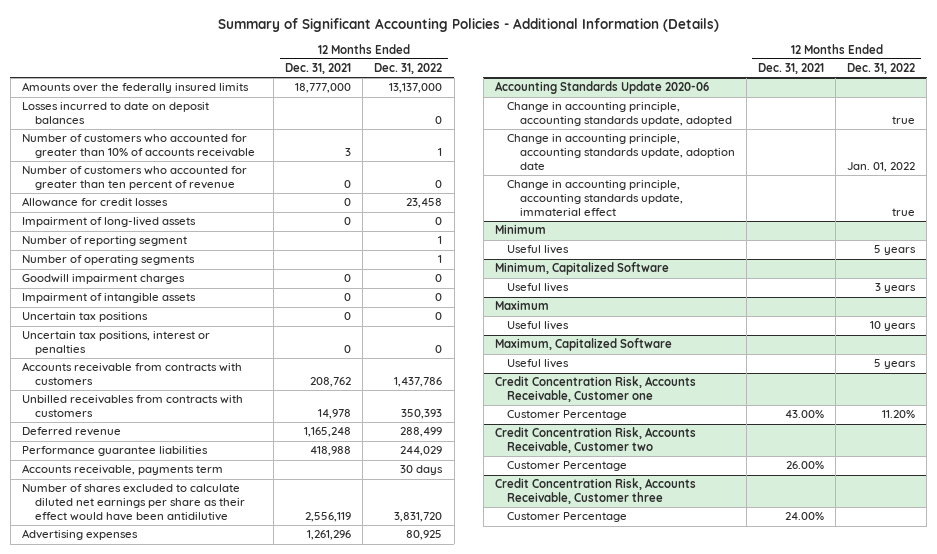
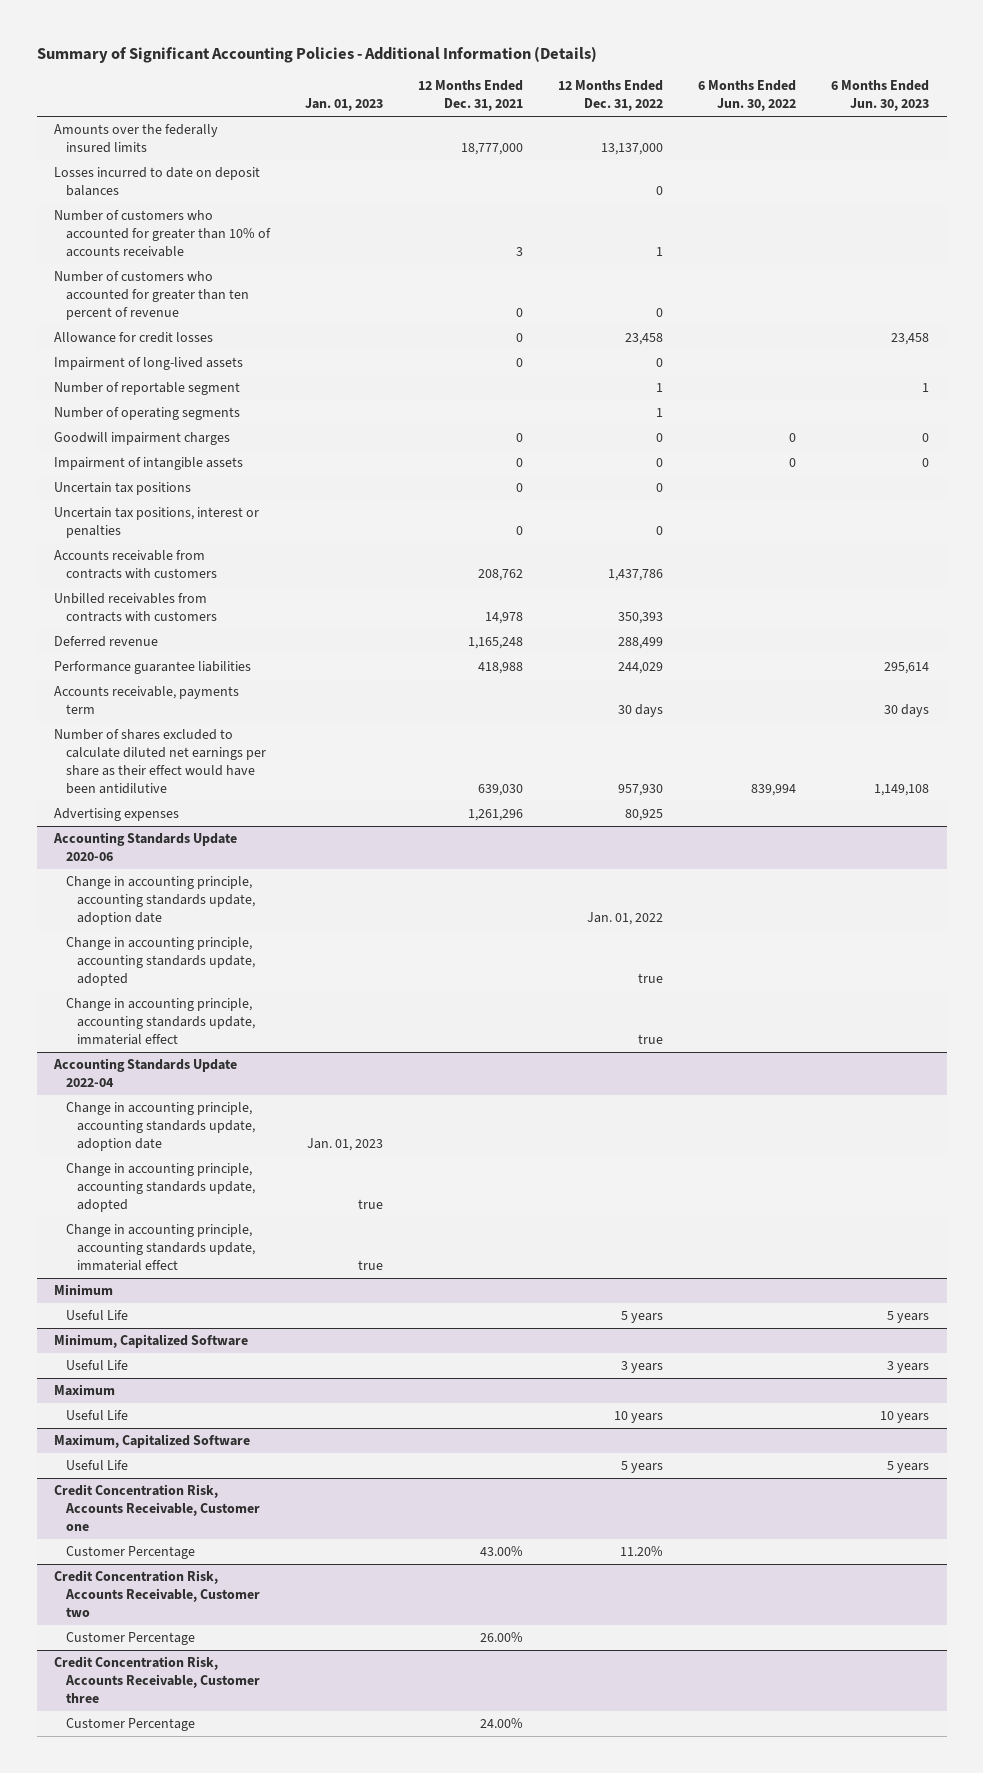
none -> [304,98,383,112] Jan. 01, 2023
none -> [698,80,797,112] 6 Months Ended Jun. 30, 2022
none -> [831,80,930,112] 6 Months Ended Jun. 30, 2023
[22,236,188,247] Number of reporting segment -> [54,382,241,396] Number of reportable segment
[305,511,352,522] 2,556,119 -> [477,784,523,797] 639,030
[394,511,443,522] 3,831,720 -> [617,784,663,797] 957,930
[507,102,732,127] Change in accounting principle, accounting standards update, adopted -> [65,937,255,987] Change in accounting principle, accounting standards update, adopted
none -> [53,1058,238,1088] Accounting Standards Update 2022-04
none -> [65,1102,255,1152] Change in accounting principle, accounting standards update, adoption date
none -> [65,1163,255,1213] Change in accounting principle, accounting standards update, adopted
none -> [65,1224,255,1272] Change in accounting principle, accounting standards update, immaterial effect
[507,245,570,255] Useful lives -> [65,1310,128,1321] Useful Life
[507,283,570,293] Useful lives -> [65,1360,128,1371] Useful Life
[507,321,570,331] Useful lives -> [65,1410,128,1421] Useful Life
[507,359,570,369] Useful lives -> [65,1460,128,1471] Useful Life

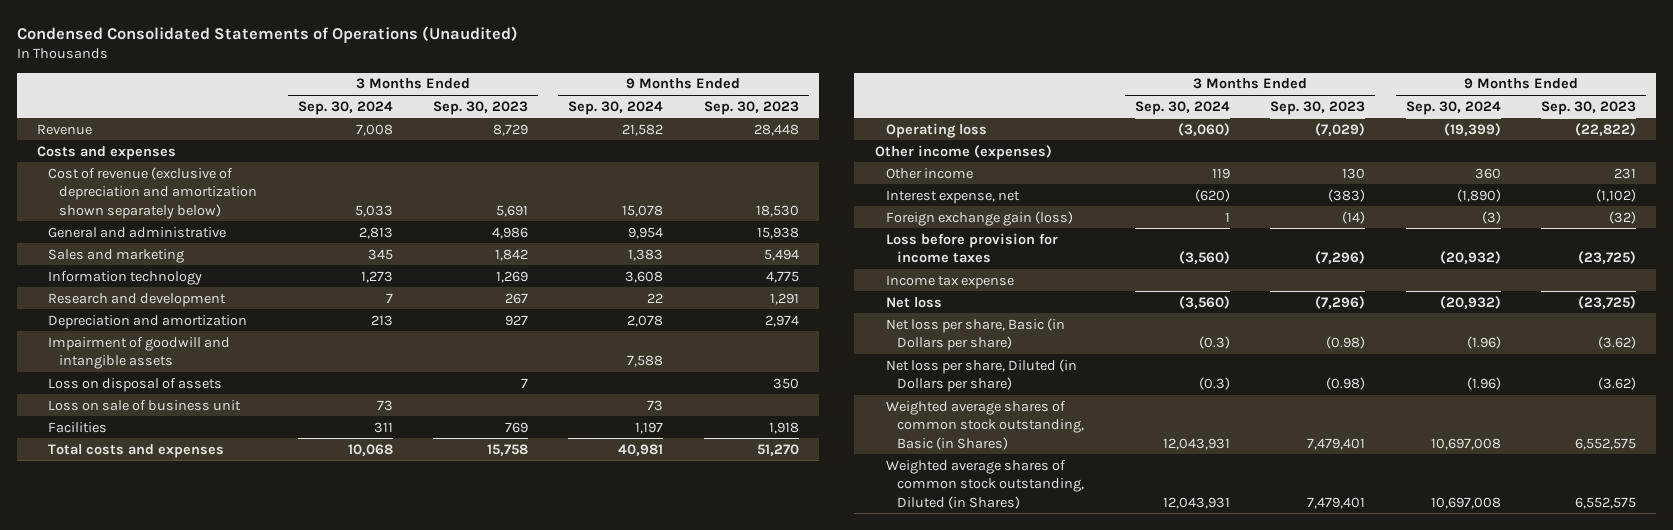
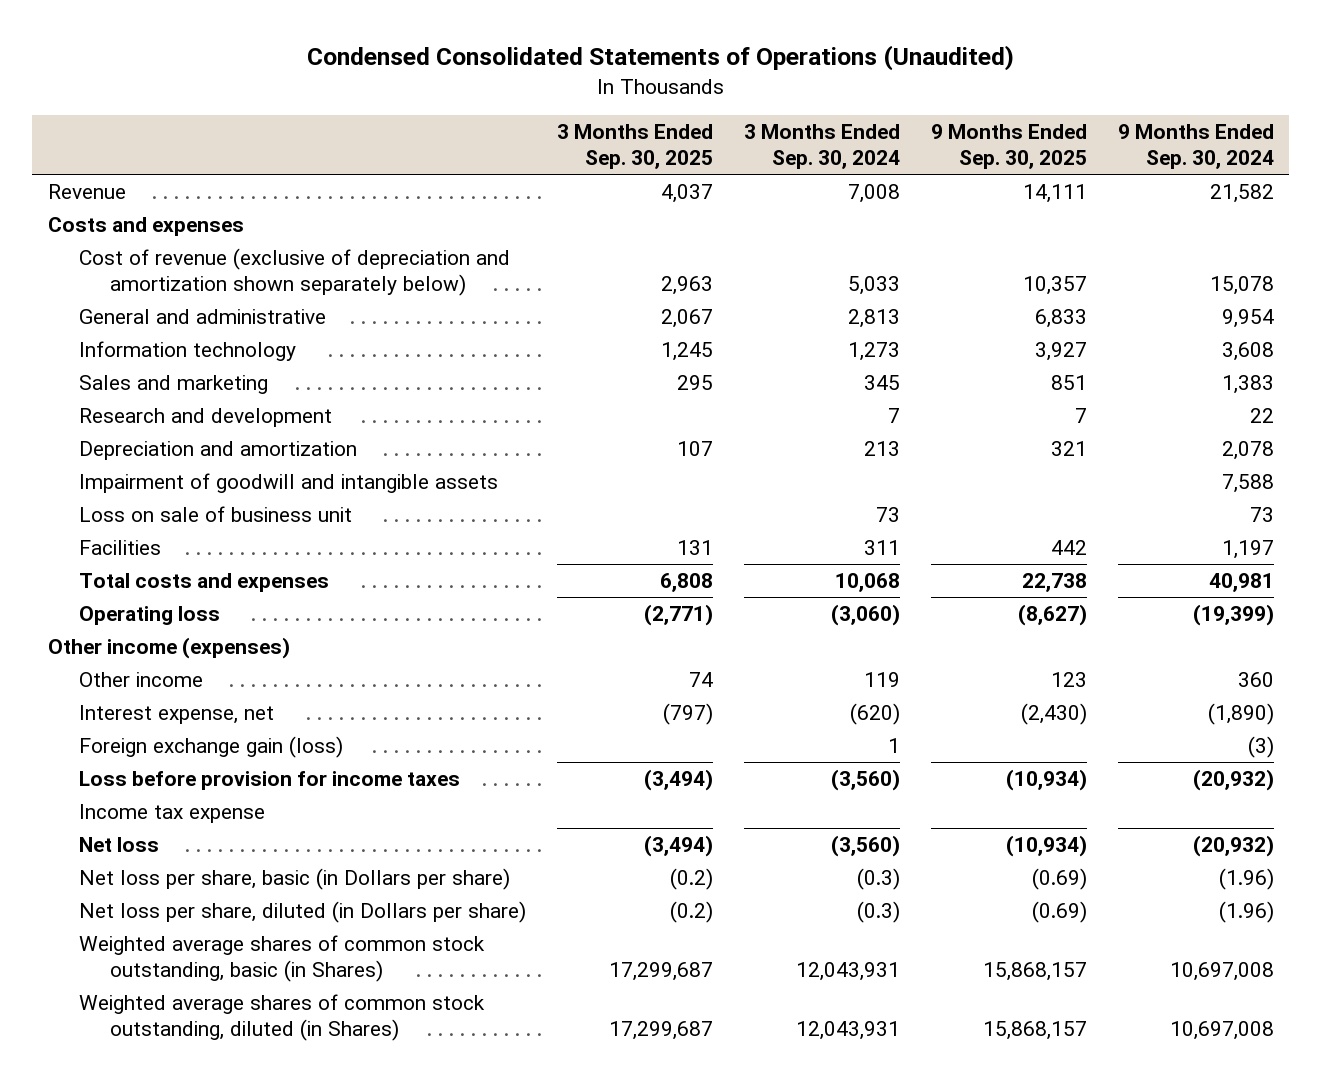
[432,100,528,115] Sep. 30, 2023 -> none
[703,100,799,115] Sep. 30, 2023 -> none
none -> [556,123,713,169] 3 Months Ended Sep. 30, 2025
none -> [930,123,1087,169] 9 Months Ended Sep. 30, 2025
[48,248,185,263] Sales and marketing -> [79,375,269,395] Sales and marketing
[48,377,223,392] Loss on disposal of assets -> none
[885,317,1065,352] Net loss per share, Basic (in Dollars per share) -> [79,868,511,891] Net loss per share, basic (in Dollars per share)
[885,358,1077,393] Net loss per share, Diluted (in Dollars per share) -> [79,901,527,924] Net loss per share, diluted (in Dollars per share)
[885,400,1084,450] Weighted average shares of common stock outstanding, Basic (in Shares) -> [79,935,486,983] Weighted average shares of common stock outstanding, basic (in Shares)
[885,459,1084,509] Weighted average shares of common stock outstanding, Diluted (in Shares) -> [79,994,486,1042] Weighted average shares of common stock outstanding, diluted (in Shares)

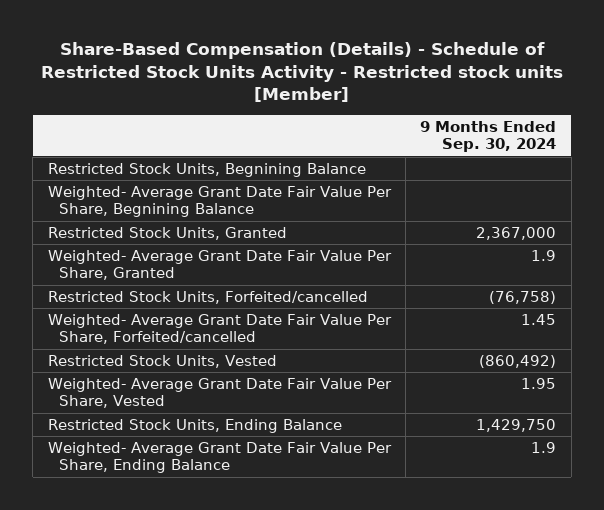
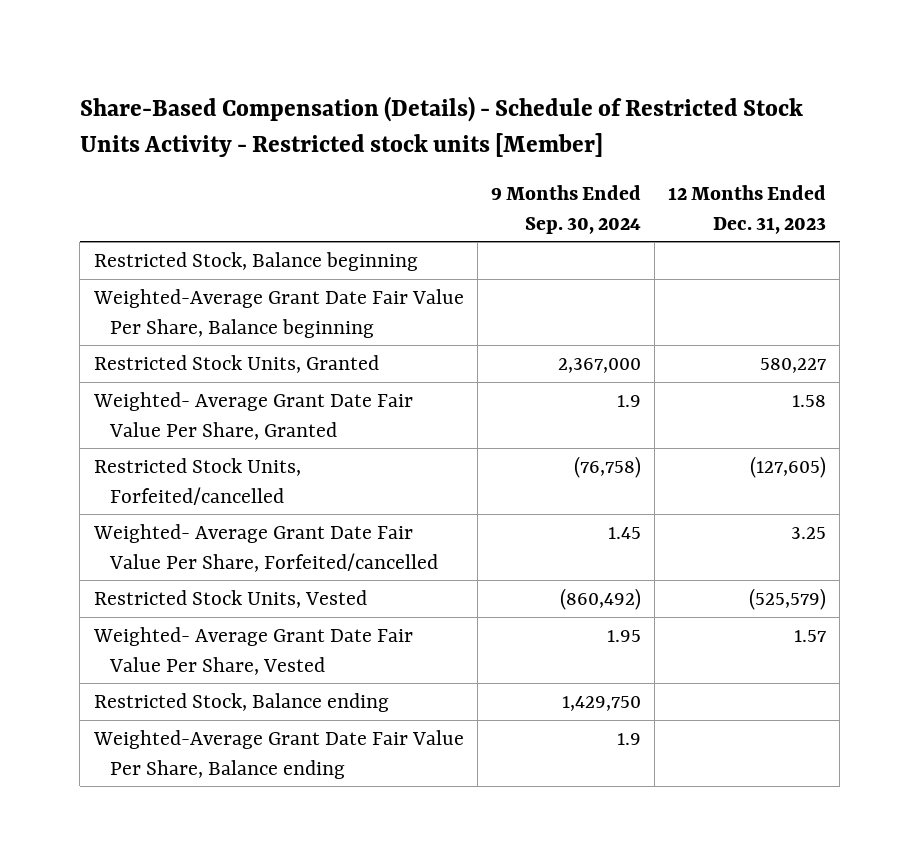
none -> [668,185,827,234] 12 Months Ended Dec. 31, 2023
[47,162,366,177] Restricted Stock Units, Begnining Balance -> [93,252,418,272] Restricted Stock, Balance beginning
[47,185,392,218] Weighted- Average Grant Date Fair Value Per Share, Begnining Balance -> [92,289,464,338] Weighted-Average Grant Date Fair Value Per Share, Balance beginning
[47,418,342,433] Restricted Stock Units, Ending Balance -> [93,693,389,713] Restricted Stock, Balance ending
[47,441,392,474] Weighted- Average Grant Date Fair Value Per Share, Ending Balance -> [92,730,464,779] Weighted-Average Grant Date Fair Value Per Share, Balance ending

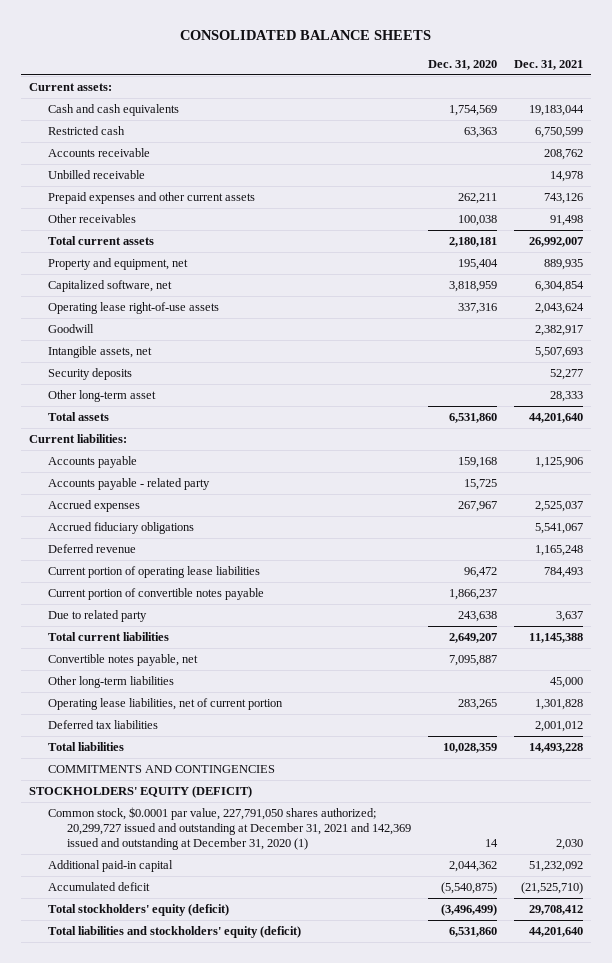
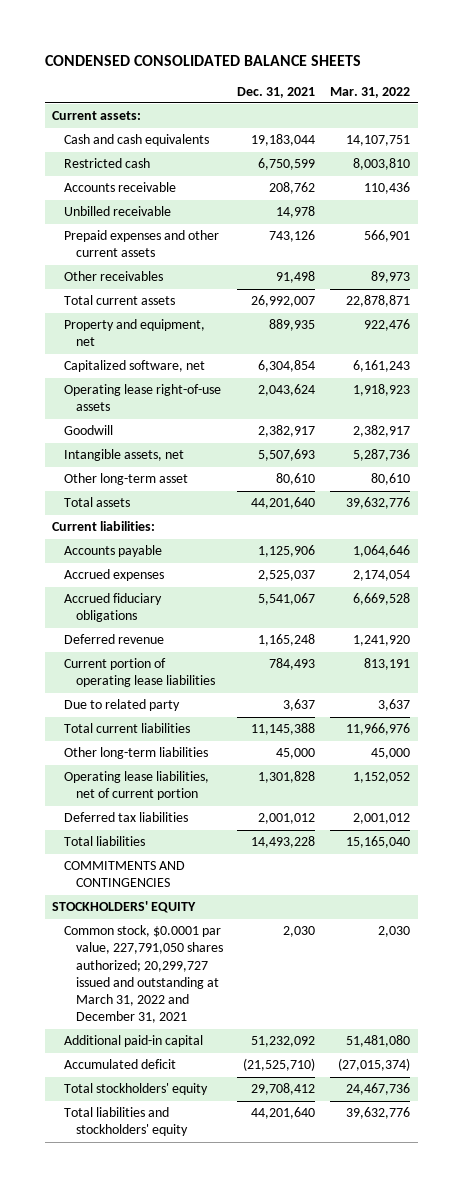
[180,30,432,41] CONSOLIDATED BALANCE SHEETS -> [44,54,361,66] CONDENSED CONSOLIDATED BALANCE SHEETS
[427,59,497,70] Dec. 31, 2020 -> none
none -> [330,86,411,98] Mar. 31, 2022
[48,368,133,381] Security deposits -> none
[549,391,583,403] 28,333 -> [276,473,316,486] 80,610
[48,478,211,491] Accounts payable - related party -> none
[48,588,265,601] Current portion of convertible notes payable -> none
[48,654,199,667] Convertible notes payable, net -> none
[29,786,253,799] STOCKHOLDERS' EQUITY (DEFICIT) -> [52,901,197,914] STOCKHOLDERS' EQUITY
[48,807,412,851] Common stock, $0.0001 par value, 227,791,050 shares authorized; 20,299,727 issued and outstanding at December 31, 2021 and 142,369 issued and outstanding at December 31, 2020 (1) -> [63,925,223,1024] Common stock, $0.0001 par value, 227,791,050 shares authorized; 20,299,727 issued and outstanding at March 31, 2022 and December 31, 2021
[48,904,230,917] Total stockholders' equity (deficit) -> [63,1083,208,1096] Total stockholders' equity
[48,926,302,939] Total liabilities and stockholders' equity (deficit) -> [63,1107,188,1137] Total liabilities and stockholders' equity

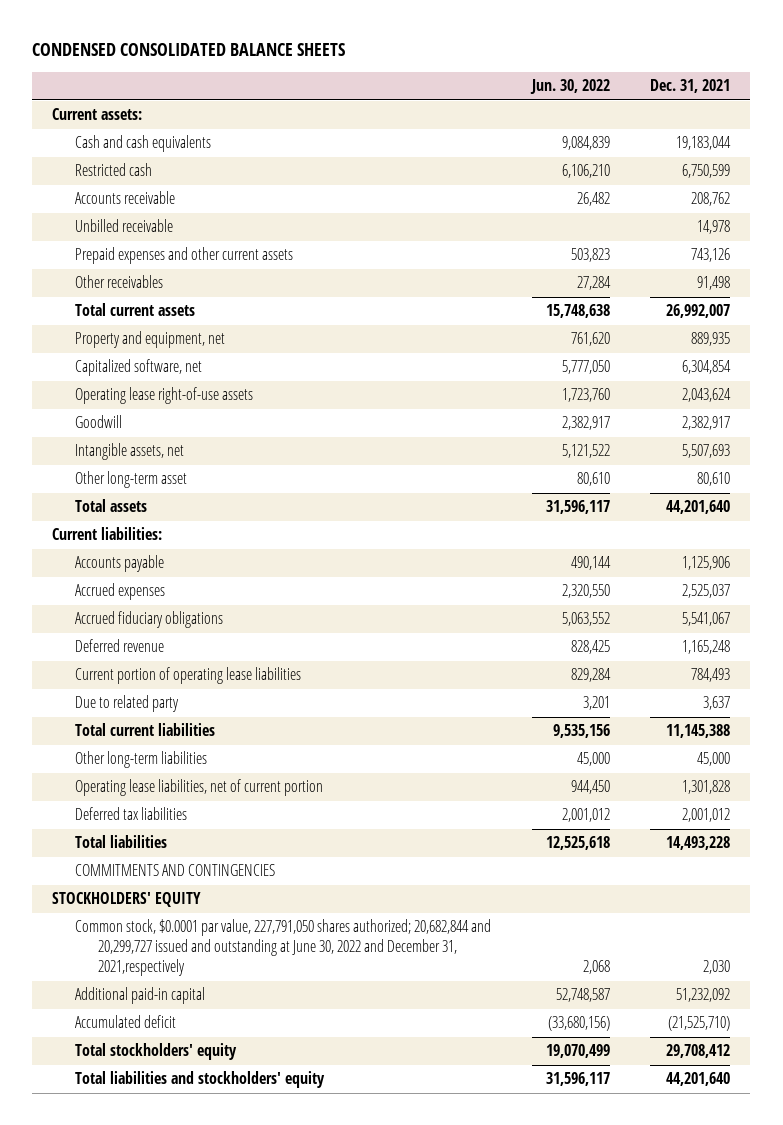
[330,86,411,98] Mar. 31, 2022 -> none
none -> [529,79,610,95] Jun. 30, 2022
[63,925,223,1024] Common stock, $0.0001 par value, 227,791,050 shares authorized; 20,299,727 issued and outstanding at March 31, 2022 and December 31, 2021 -> [75,919,492,977] Common stock, $0.0001 par value, 227,791,050 shares authorized; 20,682,844 and 20,299,727 issued and outstanding at June 30, 2022 and December 31, 2021,respectively

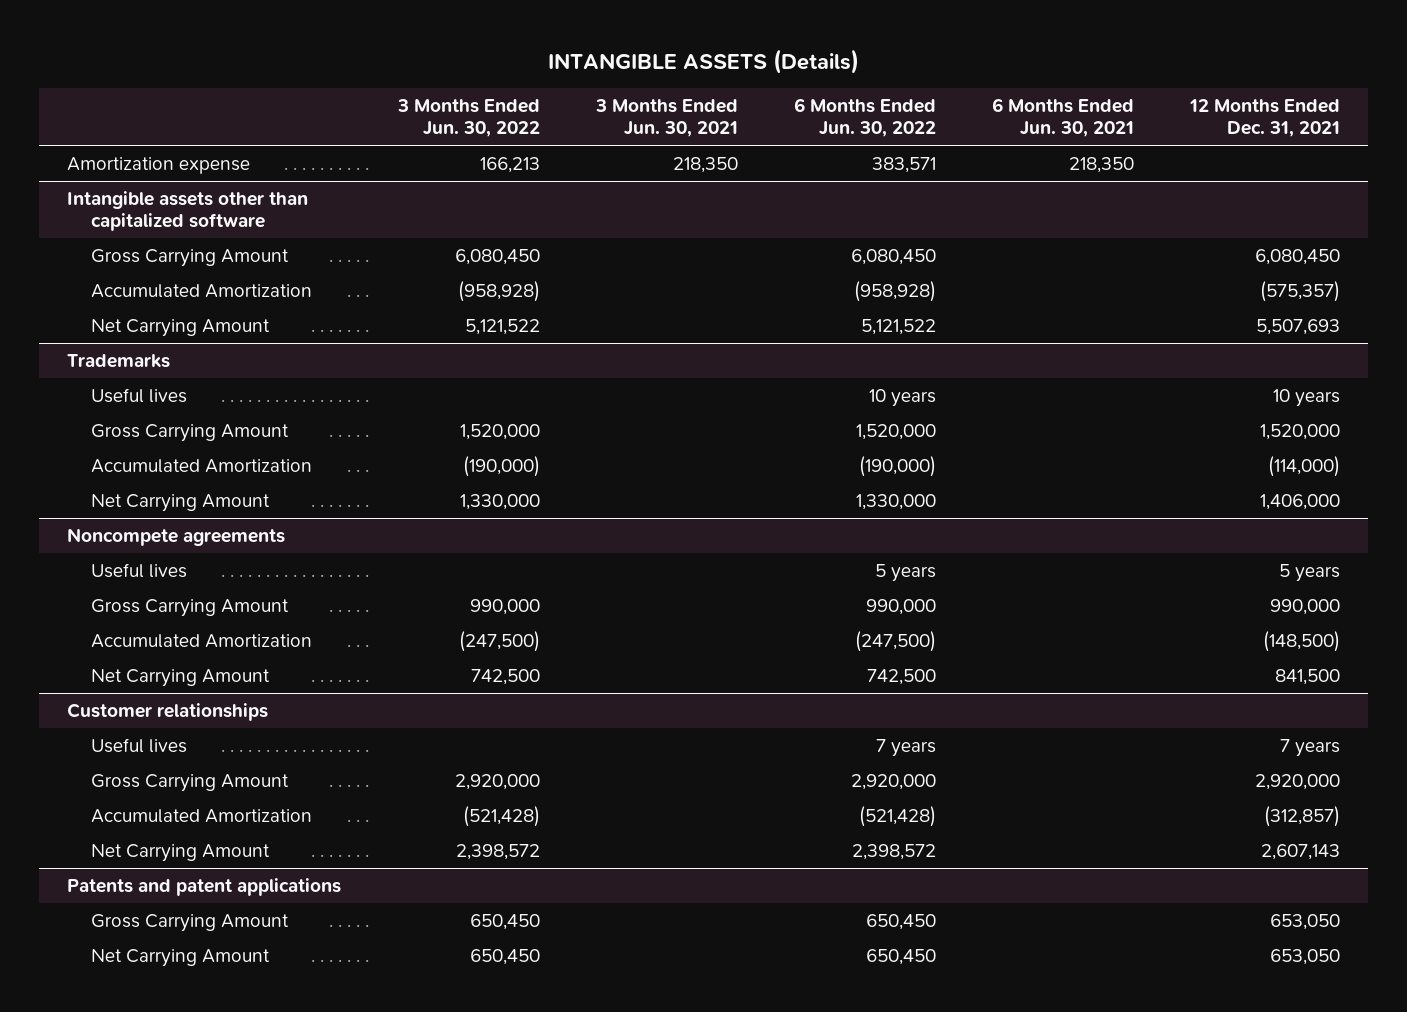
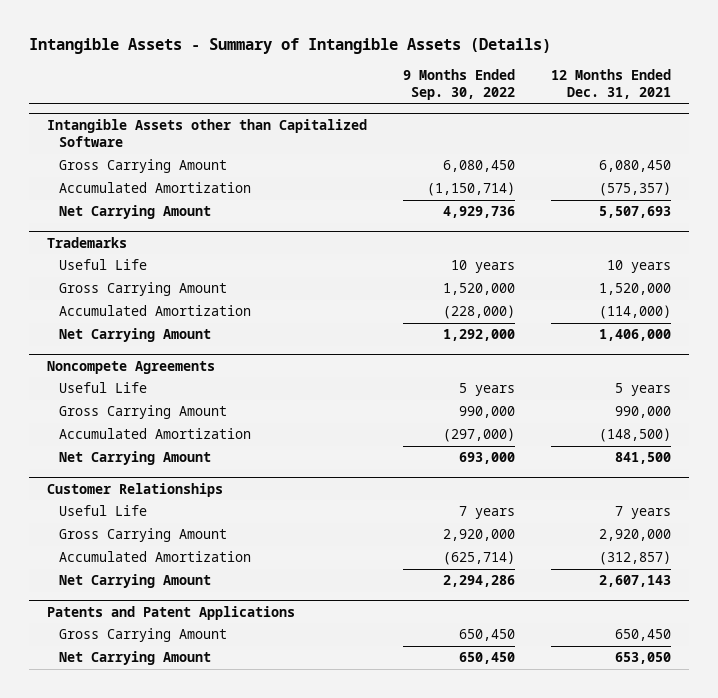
[547,48,859,74] INTANGIBLE ASSETS (Details) -> [28,38,551,55] Intangible Assets - Summary of Intangible Assets (Details)
[396,99,540,138] 3 Months Ended Jun. 30, 2022 -> none
[594,99,738,138] 3 Months Ended Jun. 30, 2021 -> none
[793,98,936,138] 6 Months Ended Jun. 30, 2022 -> none
[991,98,1134,138] 6 Months Ended Jun. 30, 2021 -> none
none -> [402,68,515,101] 9 Months Ended Sep. 30, 2022
[67,157,251,175] Amortization expense -> none
[67,191,309,232] Intangible assets other than capitalized software -> [46,118,367,148] Intangible Assets other than Capitalized Software
[91,388,188,404] Useful lives -> [58,259,147,271] Useful Life
[67,528,286,547] Noncompete agreements -> [46,360,215,374] Noncompete Agreements
[91,563,188,579] Useful lives -> [58,382,147,394] Useful Life
[67,703,269,722] Customer relationships -> [46,482,223,497] Customer Relationships
[91,738,188,754] Useful lives -> [58,505,147,517] Useful Life
[67,878,342,897] Patents and patent applications -> [46,605,295,620] Patents and Patent Applications
[1270,914,1341,931] 653,050 -> [614,629,671,642] 650,450

